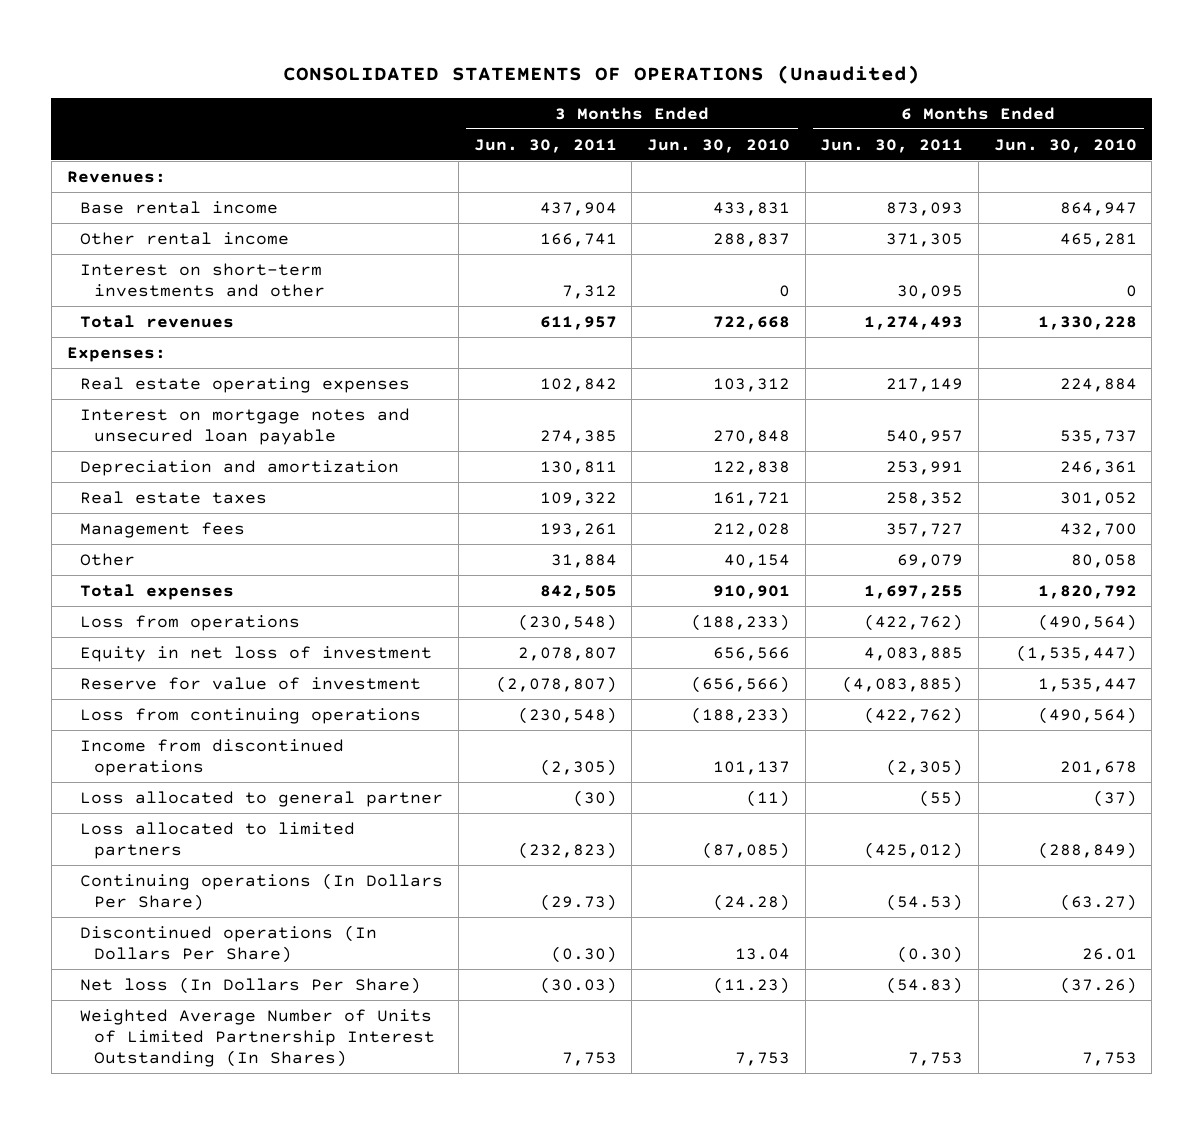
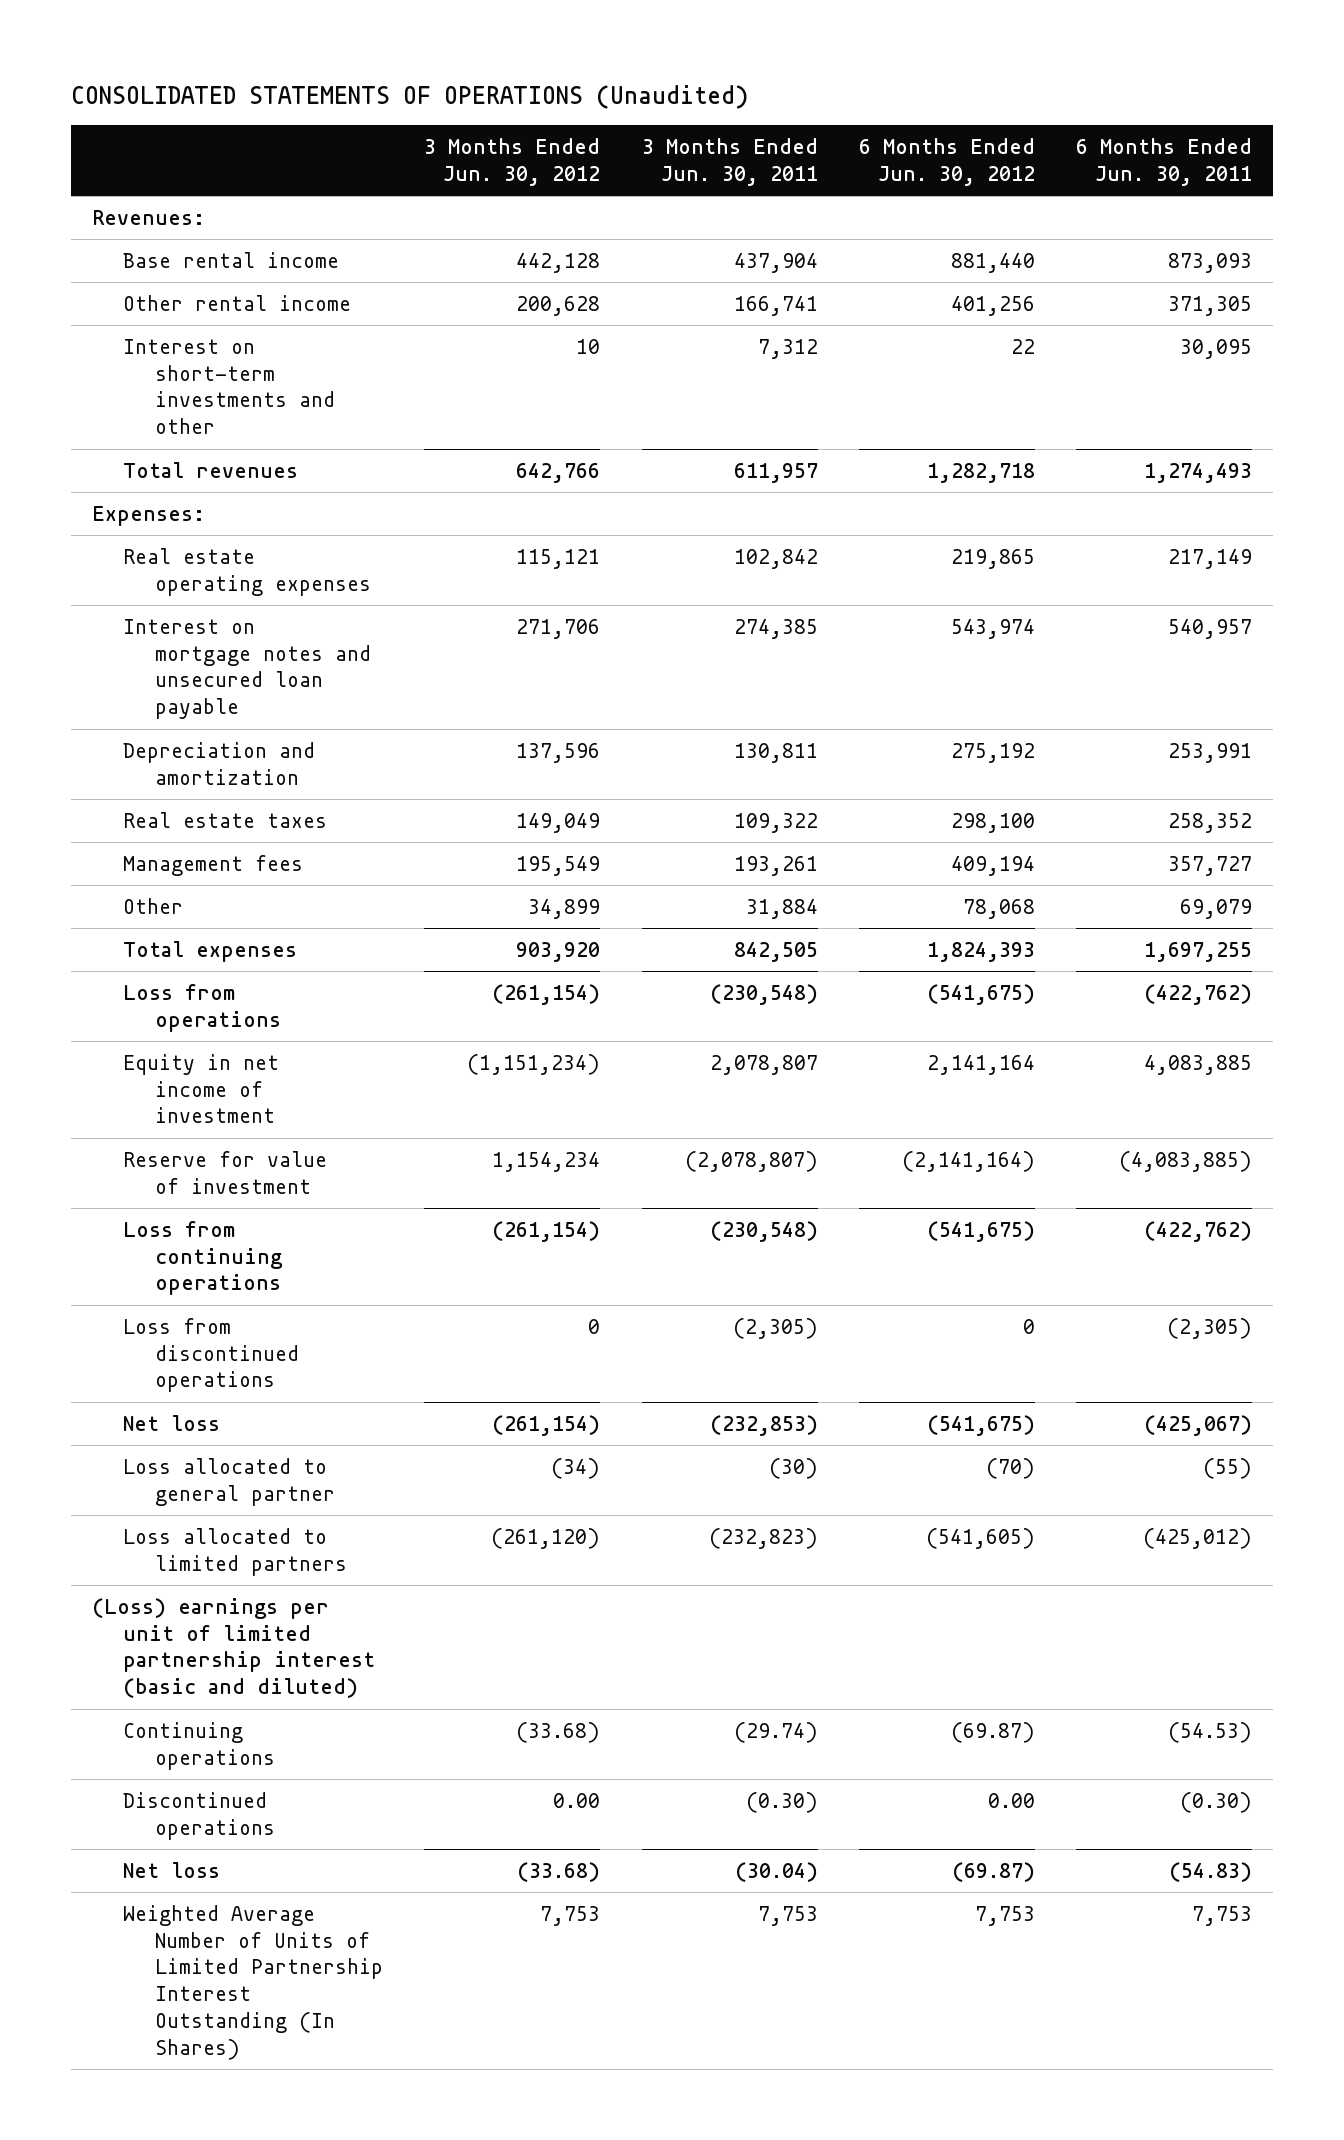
[647,138,791,153] Jun. 30, 2010 -> none
[993,138,1137,153] Jun. 30, 2010 -> none
none -> [424,137,601,186] 3 Months Ended Jun. 30, 2012
none -> [858,137,1035,186] 6 Months Ended Jun. 30, 2012
[80,645,433,662] Equity in net loss of investment -> [123,1053,280,1124] Equity in net income of investment
[80,738,345,776] Income from discontinued operations -> [123,1317,299,1393] Loss from discontinued operations
none -> [123,1414,221,1431] Net loss
none -> [92,1597,376,1699] (Loss) earnings per unit of limited partnership interest (basic and diluted)
[80,872,444,911] Continuing operations (In Dollars Per Share) -> [123,1721,275,1770] Continuing operations
[539,893,617,911] (29.73) -> [733,1721,818,1743] (29.74)
[80,924,378,963] Discontinued operations (In Dollars Per Share) -> [123,1791,275,1840] Discontinued operations
[80,976,422,994] Net loss (In Dollars Per Share) -> [123,1861,221,1878] Net loss
[539,976,617,994] (30.03) -> [734,1861,818,1882] (30.04)

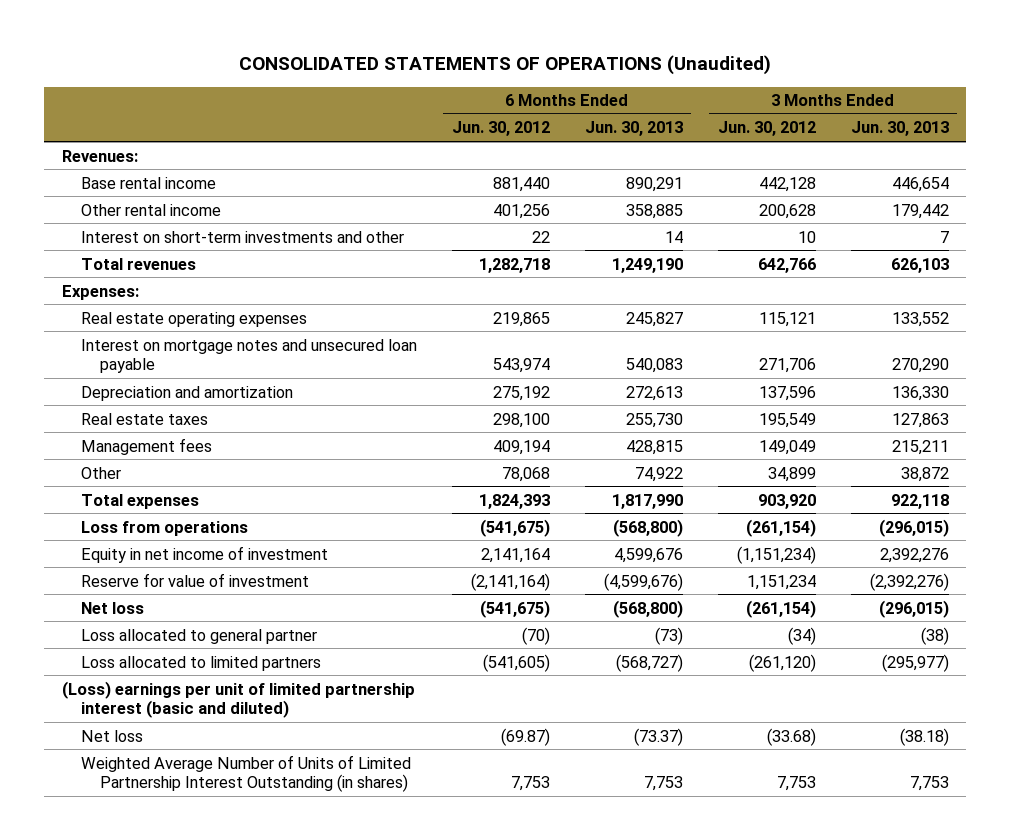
[641,137,818,186] 3 Months Ended Jun. 30, 2011 -> none
[1076,137,1253,186] 6 Months Ended Jun. 30, 2011 -> none
none -> [584,121,683,137] Jun. 30, 2013
none -> [850,121,949,137] Jun. 30, 2013
[516,812,601,833] 149,049 -> [758,412,816,428] 195,549
[516,855,601,876] 195,549 -> [758,439,816,455] 149,049
[123,1220,283,1296] Loss from continuing operations -> none
[123,1317,299,1393] Loss from discontinued operations -> none
[492,1151,601,1172] 1,154,234 -> [746,574,816,590] 1,151,234
[123,1721,275,1770] Continuing operations -> none
[123,1791,275,1840] Discontinued operations -> none
[123,1904,383,2060] Weighted Average Number of Units of Limited Partnership Interest Outstanding (In Shares) -> [80,754,411,793] Weighted Average Number of Units of Limited Partnership Interest Outstanding (in shares)

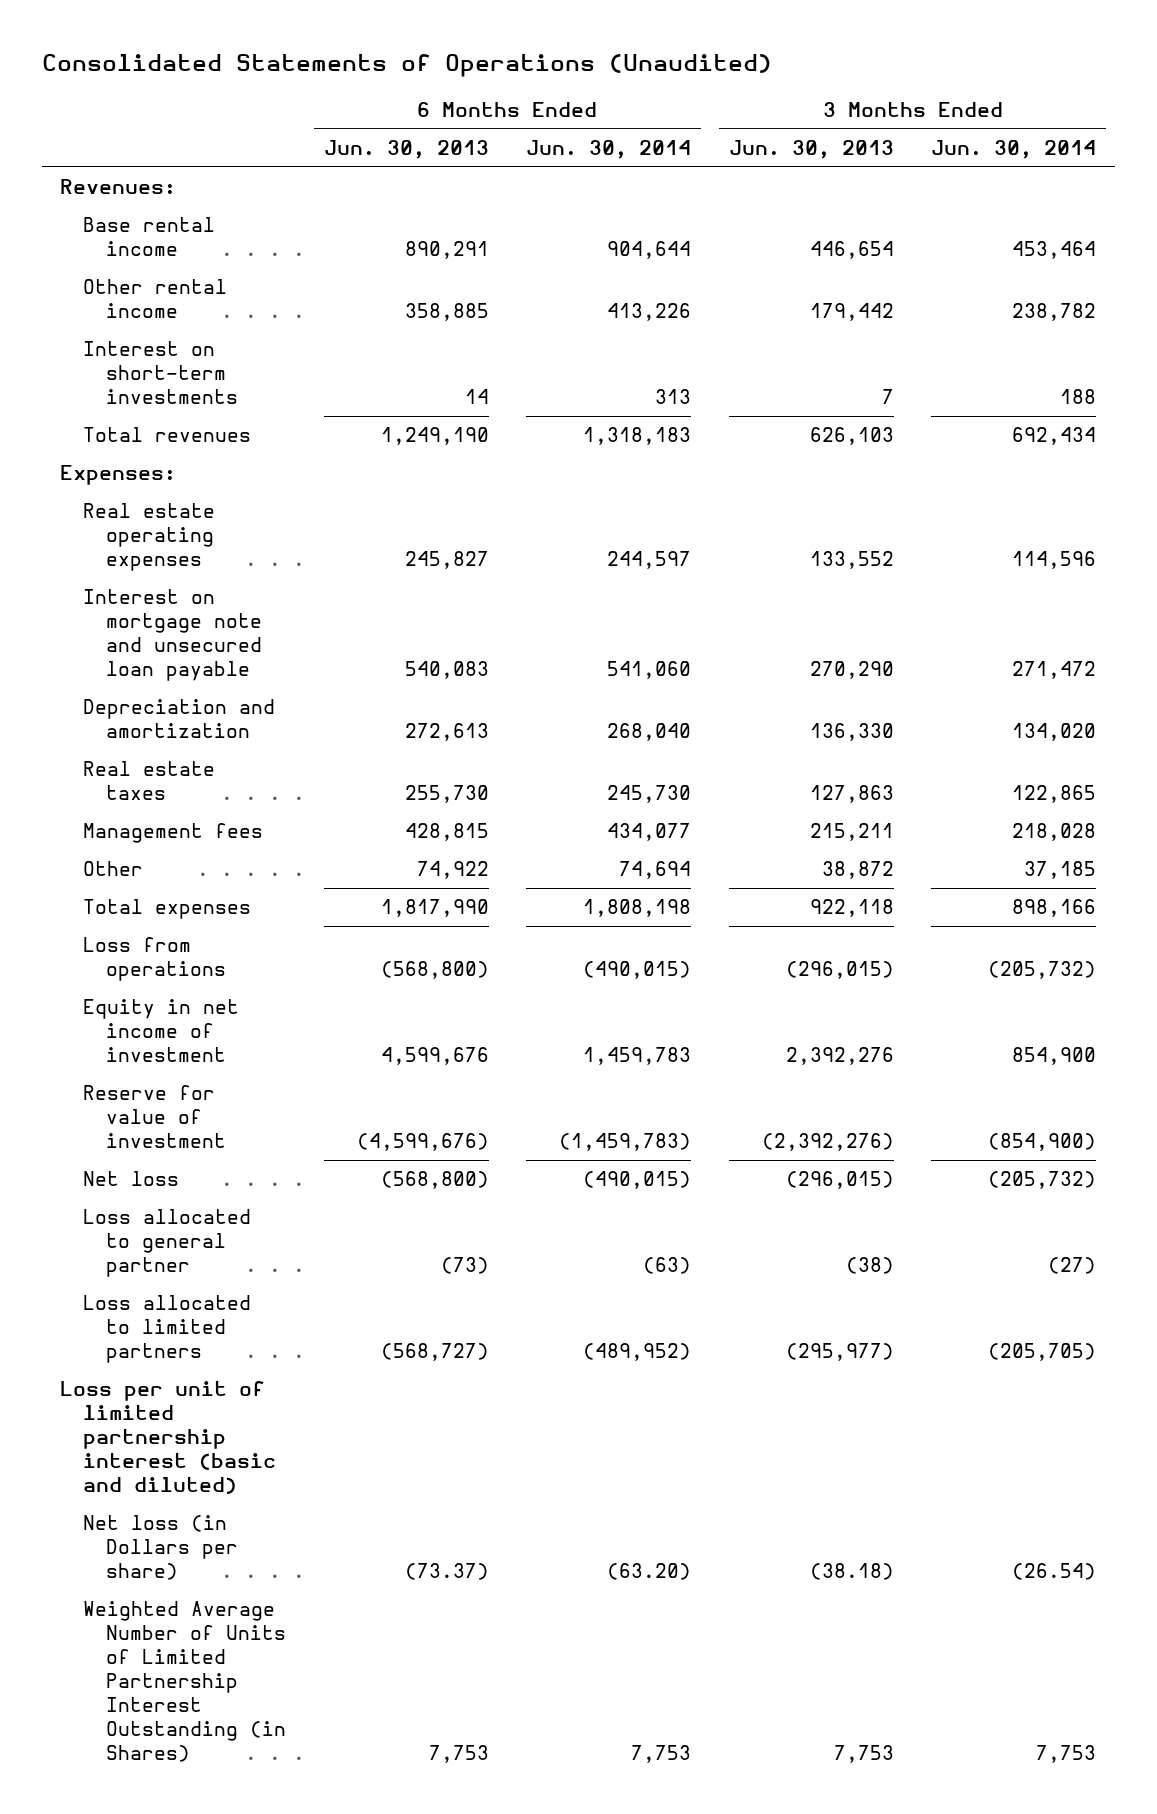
[239,54,772,75] CONSOLIDATED STATEMENTS OF OPERATIONS (Unaudited) -> [41,54,772,78] Consolidated Statements of Operations (Unaudited)
[451,121,550,137] Jun. 30, 2012 -> none
[717,121,816,137] Jun. 30, 2012 -> none
none -> [526,140,692,160] Jun. 30, 2014
none -> [931,140,1097,160] Jun. 30, 2014
[80,230,404,243] Interest on short-term investments and other -> [83,341,239,405] Interest on short-term investments
[80,338,417,374] Interest on mortgage notes and unsecured loan payable -> [83,589,263,682] Interest on mortgage note and unsecured loan payable
[61,680,415,719] (Loss) earnings per unit of limited partnership interest (basic and diluted) -> [60,1381,277,1494] Loss per unit of limited partnership interest (basic and diluted)
[80,729,143,742] Net loss -> [83,1515,239,1581] Net loss (in Dollars per share)
[80,754,411,793] Weighted Average Number of Units of Limited Partnership Interest Outstanding (in shares) -> [83,1601,287,1762] Weighted Average Number of Units of Limited Partnership Interest Outstanding (in Shares)

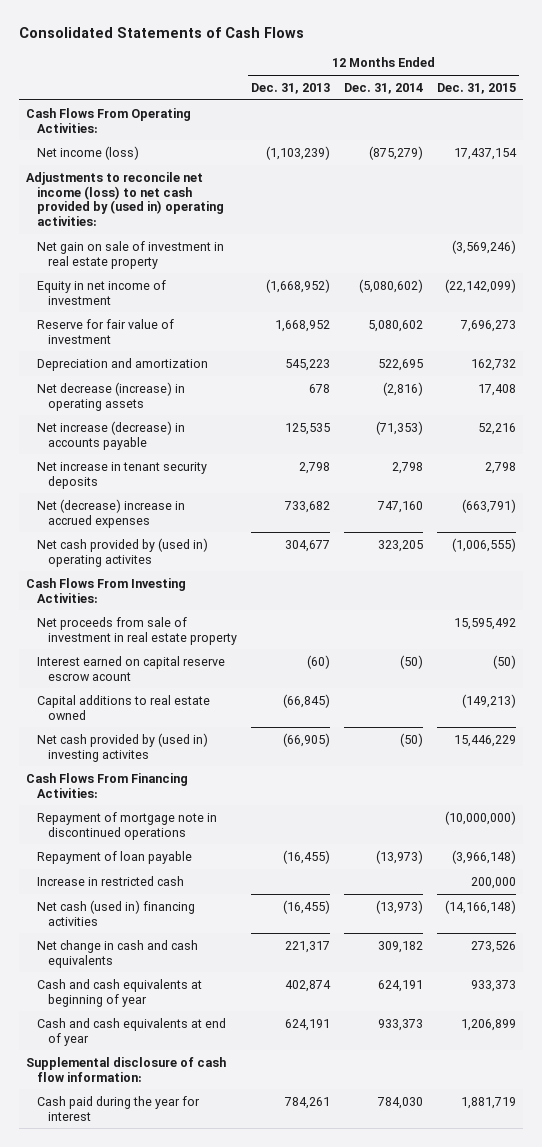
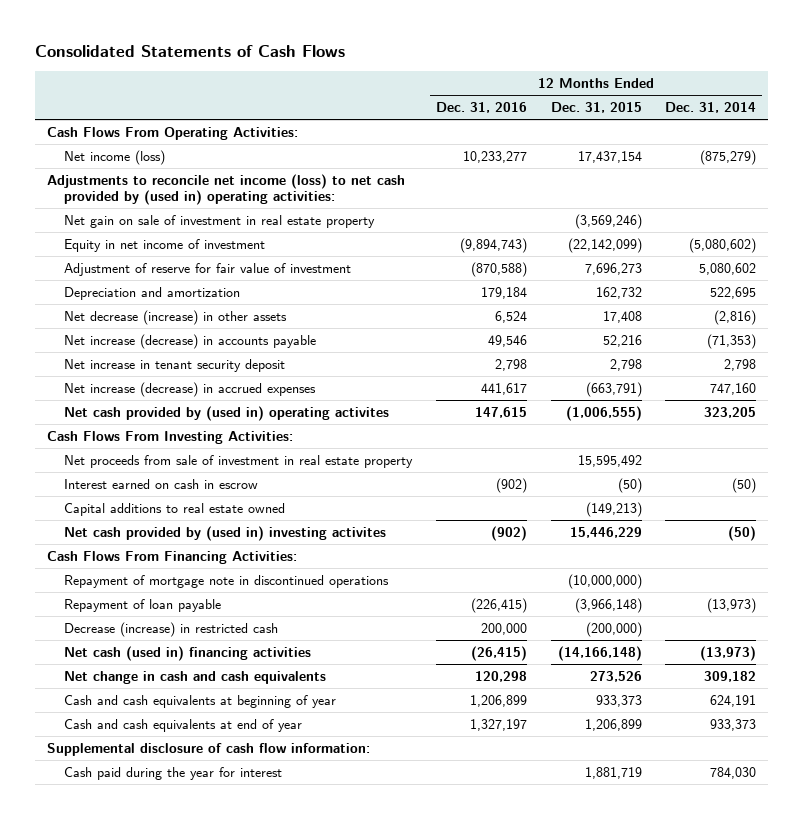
[251,83,331,95] Dec. 31, 2013 -> none
none -> [436,102,528,114] Dec. 31, 2016
[37,318,175,344] Reserve for fair value of investment -> [64,262,352,276] Adjustment of reserve for fair value of investment
[37,381,186,411] Net decrease (increase) in operating assets -> [64,309,288,325] Net decrease (increase) in other assets
[37,461,208,489] Net increase in tenant security deposits -> [64,358,286,372] Net increase in tenant security deposit
[37,498,186,528] Net (decrease) increase in accrued expenses -> [64,381,317,397] Net increase (decrease) in accrued expenses
[37,655,226,681] Interest earned on capital reserve escrow acount -> none
none -> [64,478,259,489] Interest earned on cash in escrow
[37,875,185,886] Increase in restricted cash -> [64,621,279,637] Decrease (increase) in restricted cash
[470,876,516,889] 200,000 -> [585,621,642,637] (200,000)

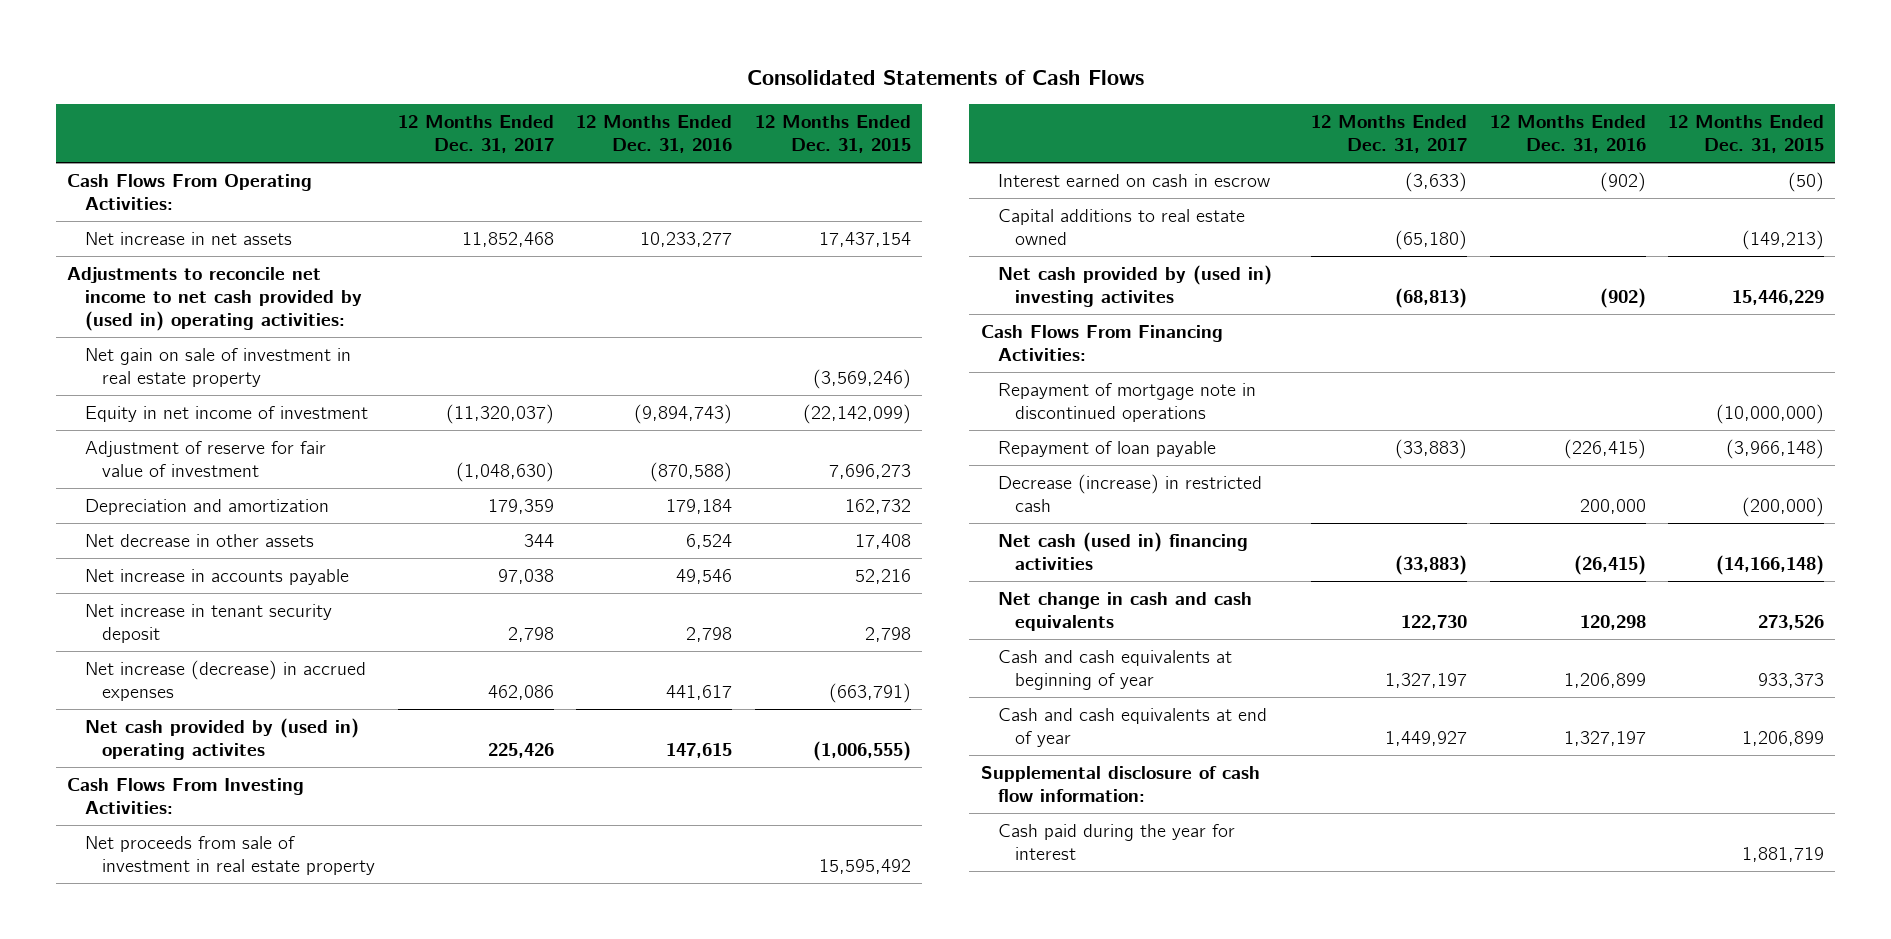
[665,102,757,114] Dec. 31, 2014 -> none
none -> [397,115,554,154] 12 Months Ended Dec. 31, 2017
[64,149,166,165] Net income (loss) -> [84,232,292,246] Net increase in net assets
[46,173,405,206] Adjustments to reconcile net income (loss) to net cash provided by (used in) operating activities: -> [67,267,362,332] Adjustments to reconcile net income to net cash provided by (used in) operating activities:
[64,309,288,325] Net decrease (increase) in other assets -> [84,534,314,548] Net decrease in other assets
[64,333,317,349] Net increase (decrease) in accounts payable -> [84,569,349,586] Net increase in accounts payable

